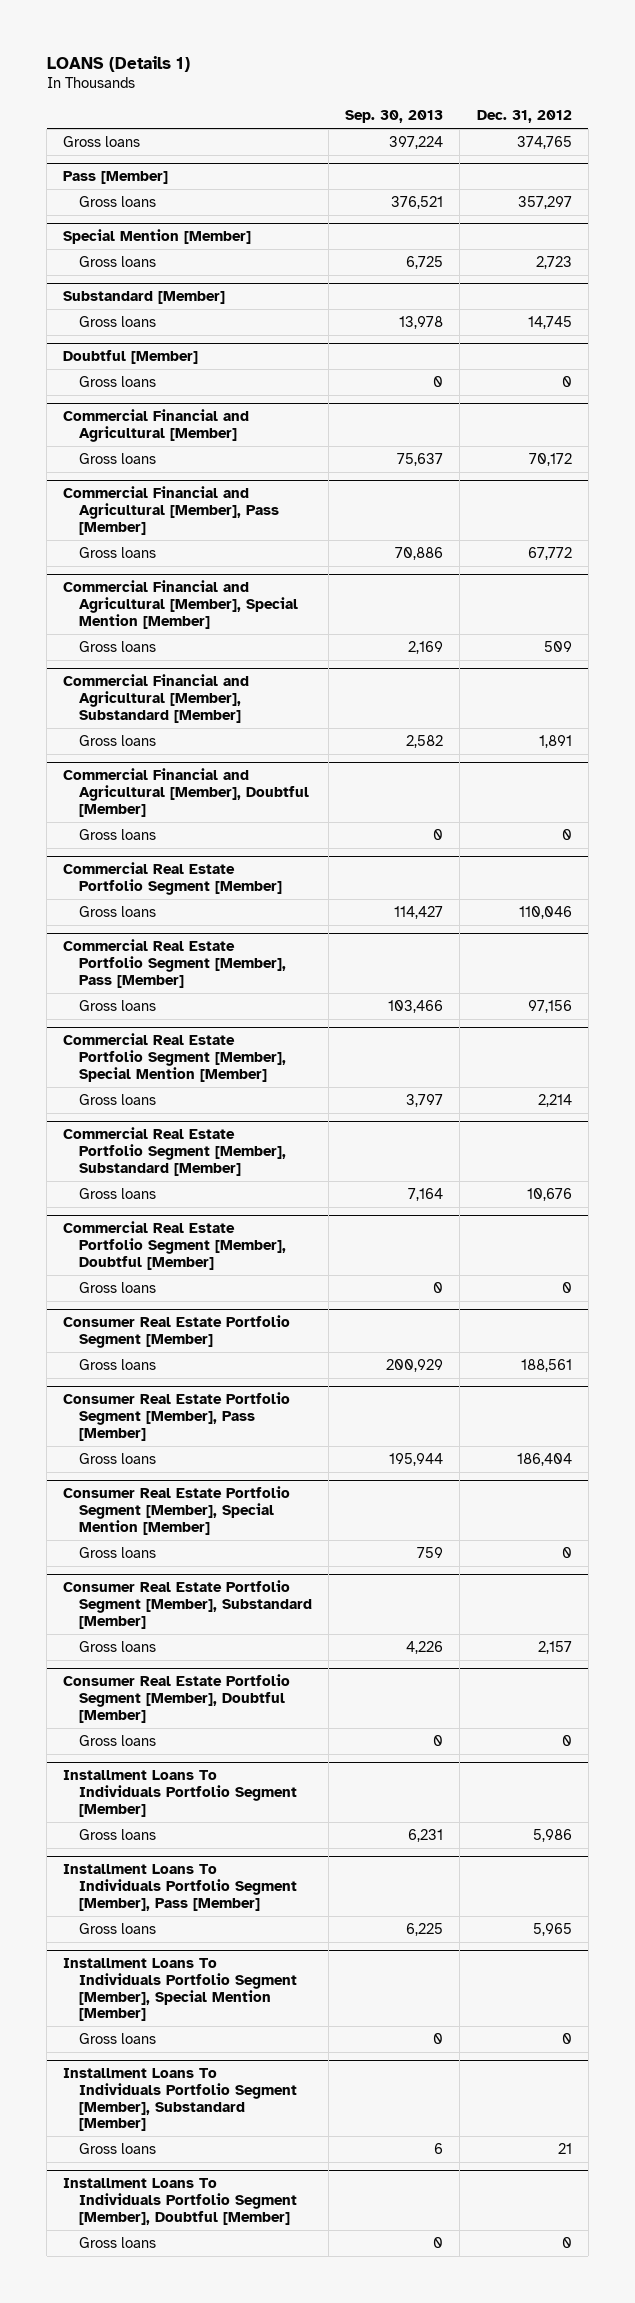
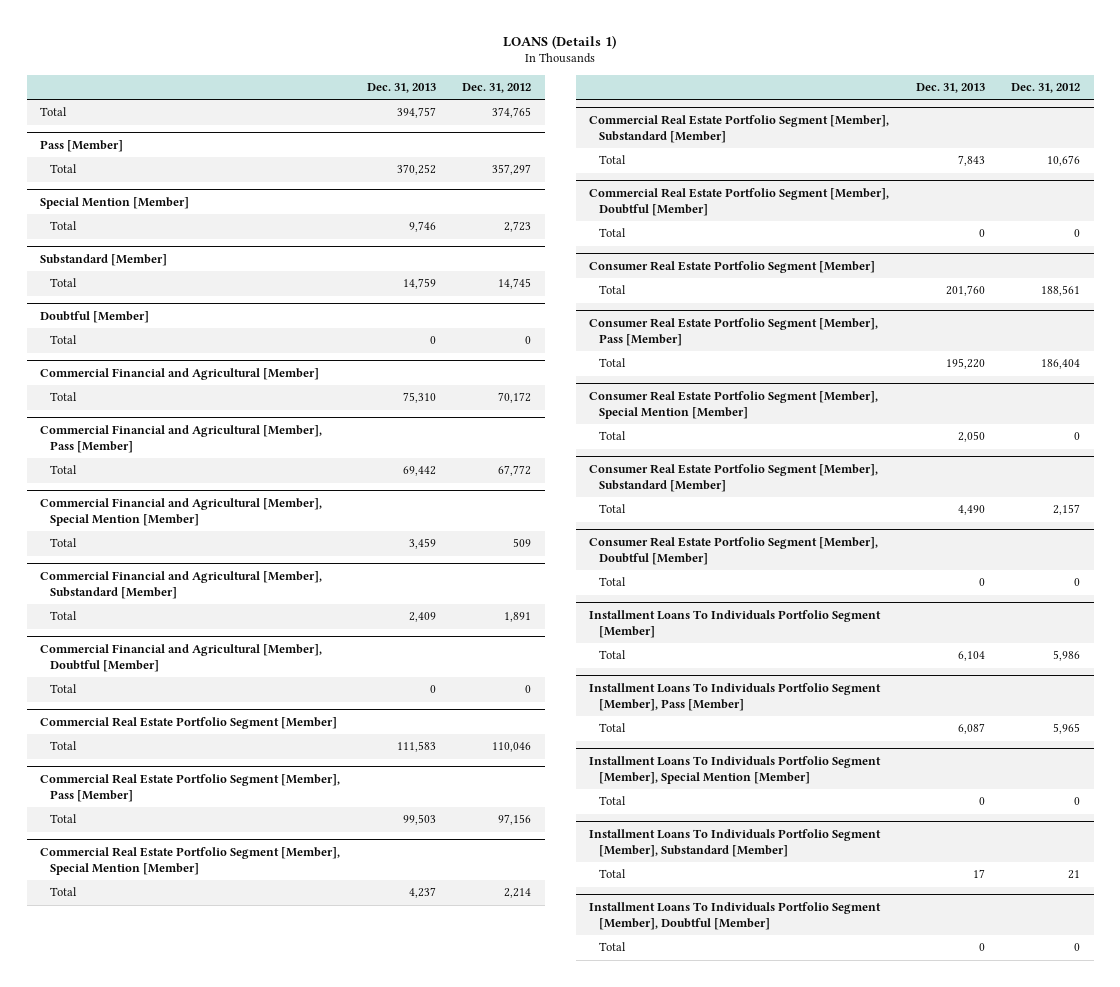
[345,110,444,124] Sep. 30, 2013 -> none
none -> [366,83,436,94] Dec. 31, 2013
[63,135,141,147] Gross loans -> [39,107,67,117] Total
[78,195,156,207] Gross loans -> [50,164,78,174] Total
[78,255,156,267] Gross loans -> [50,221,78,231] Total
[78,315,156,327] Gross loans -> [50,278,78,288] Total
[78,375,156,387] Gross loans -> [50,335,78,345] Total
[78,452,156,464] Gross loans -> [50,392,78,402] Total
[78,546,156,558] Gross loans -> [50,465,78,475] Total
[78,640,156,652] Gross loans -> [50,538,78,548] Total
[78,734,156,746] Gross loans -> [50,611,78,621] Total
[78,828,156,840] Gross loans -> [50,684,78,694] Total
[78,905,156,917] Gross loans -> [50,741,78,751] Total
[78,999,156,1011] Gross loans -> [50,814,78,824] Total
[78,1093,156,1105] Gross loans -> [50,887,78,897] Total
[78,1187,156,1199] Gross loans -> [599,155,627,165] Total
[78,1281,156,1293] Gross loans -> [599,228,627,238] Total
[78,1358,156,1370] Gross loans -> [599,285,627,295] Total
[78,1452,156,1464] Gross loans -> [599,358,627,368] Total
[78,1546,156,1558] Gross loans -> [599,431,627,441] Total
[78,1640,156,1652] Gross loans -> [599,504,627,514] Total
[78,1734,156,1746] Gross loans -> [599,577,627,587] Total
[78,1828,156,1840] Gross loans -> [599,650,627,660] Total
[78,1922,156,1934] Gross loans -> [599,723,627,733] Total
[78,2032,156,2044] Gross loans -> [599,796,627,806] Total
[78,2142,156,2154] Gross loans -> [599,869,627,879] Total
[78,2236,156,2248] Gross loans -> [599,942,627,952] Total

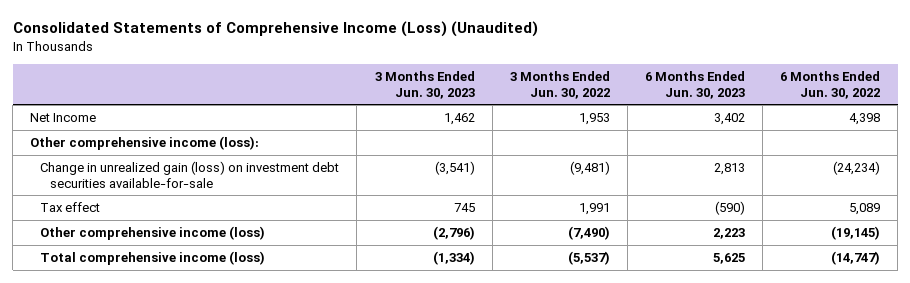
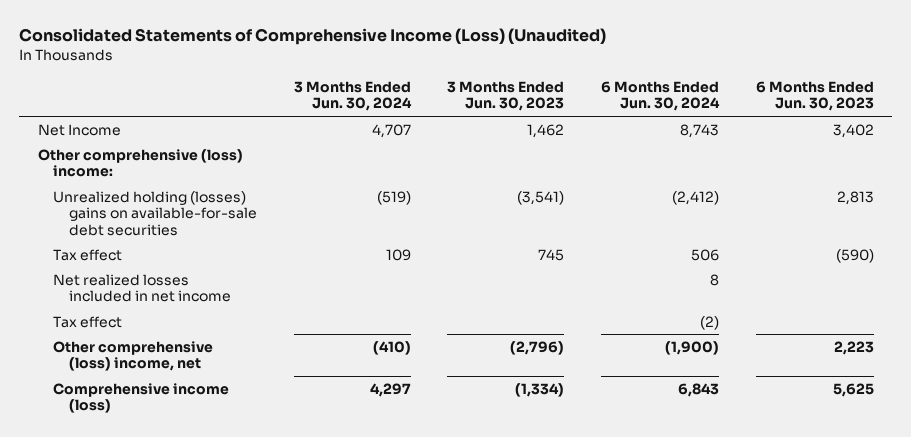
[509,71,610,99] 3 Months Ended Jun. 30, 2022 -> none
[780,71,881,99] 6 Months Ended Jun. 30, 2022 -> none
none -> [293,81,412,112] 3 Months Ended Jun. 30, 2024
none -> [600,81,720,112] 6 Months Ended Jun. 30, 2024
[30,136,260,151] Other comprehensive income (loss): -> [37,148,243,178] Other comprehensive (loss) income:
[40,161,340,188] Change in unrealized gain (loss) on investment debt securities available-for-sale -> [53,190,257,236] Unrealized holding (losses) gains on available-for-sale debt securities
none -> [53,273,231,303] Net realized losses included in net income
none -> [53,315,123,328] Tax effect
[40,226,266,241] Other comprehensive income (loss) -> [53,340,214,372] Other comprehensive (loss) income, net
[40,251,266,266] Total comprehensive income (loss) -> [53,382,230,414] Comprehensive income (loss)

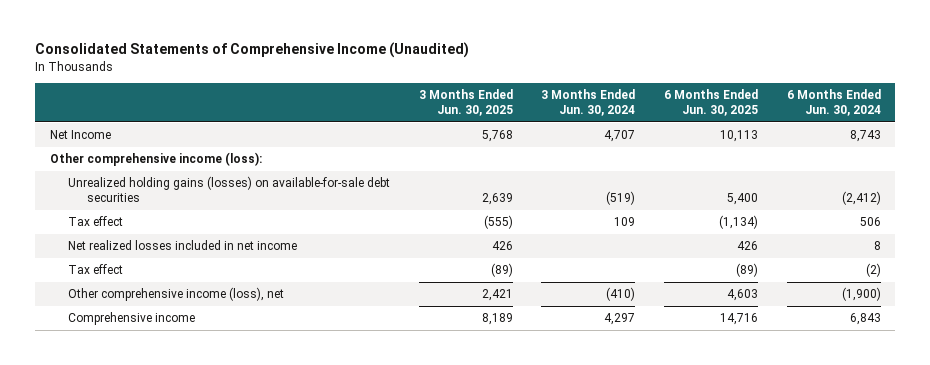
[19,28,607,46] Consolidated Statements of Comprehensive Income (Loss) (Unaudited) -> [35,42,470,59] Consolidated Statements of Comprehensive Income (Unaudited)
[447,81,565,112] 3 Months Ended Jun. 30, 2023 -> none
[755,81,874,112] 6 Months Ended Jun. 30, 2023 -> none
none -> [418,89,513,117] 3 Months Ended Jun. 30, 2025
none -> [663,89,758,117] 6 Months Ended Jun. 30, 2025
[37,148,243,178] Other comprehensive (loss) income: -> [49,152,262,167] Other comprehensive income (loss):
[53,190,257,236] Unrealized holding (losses) gains on available-for-sale debt securities -> [68,176,391,203] Unrealized holding gains (losses) on available-for-sale debt securities
[53,340,214,372] Other comprehensive (loss) income, net -> [68,287,285,302] Other comprehensive income (loss), net
[53,382,230,414] Comprehensive income (loss) -> [68,312,196,326] Comprehensive income

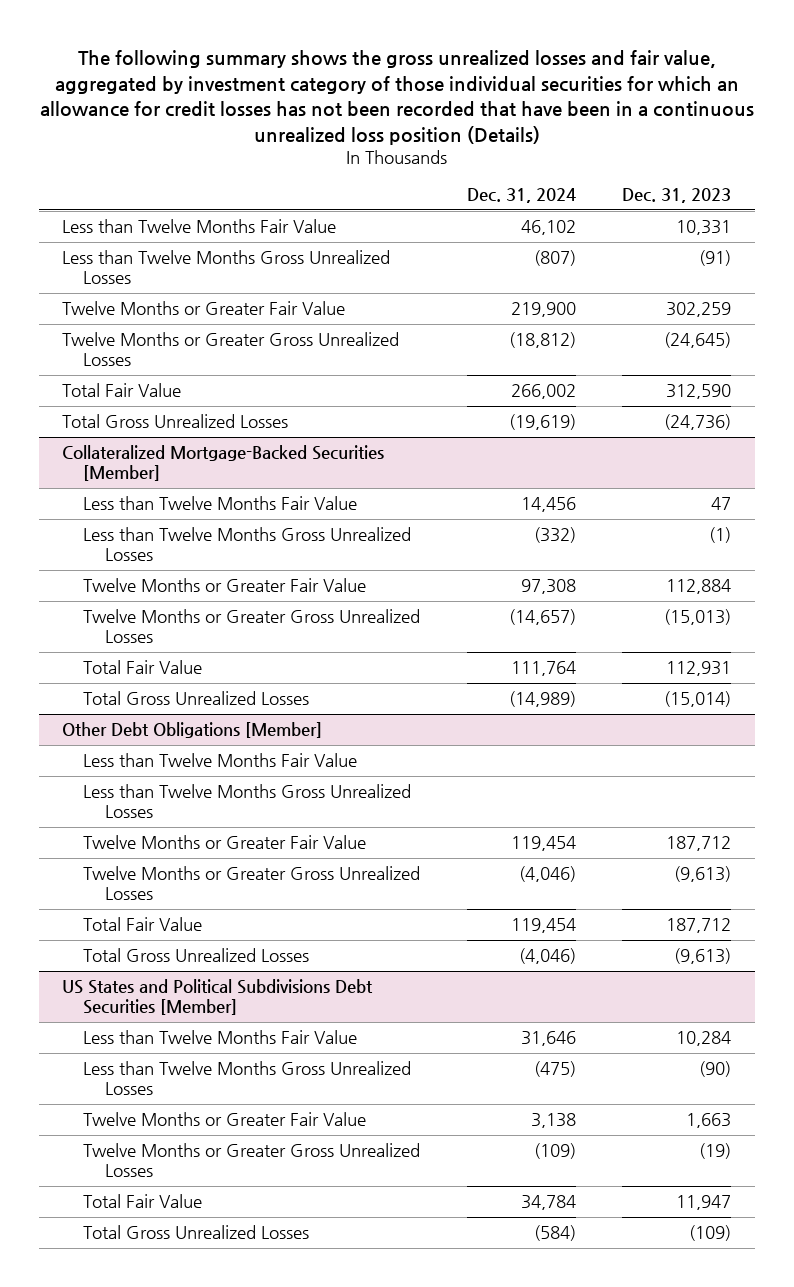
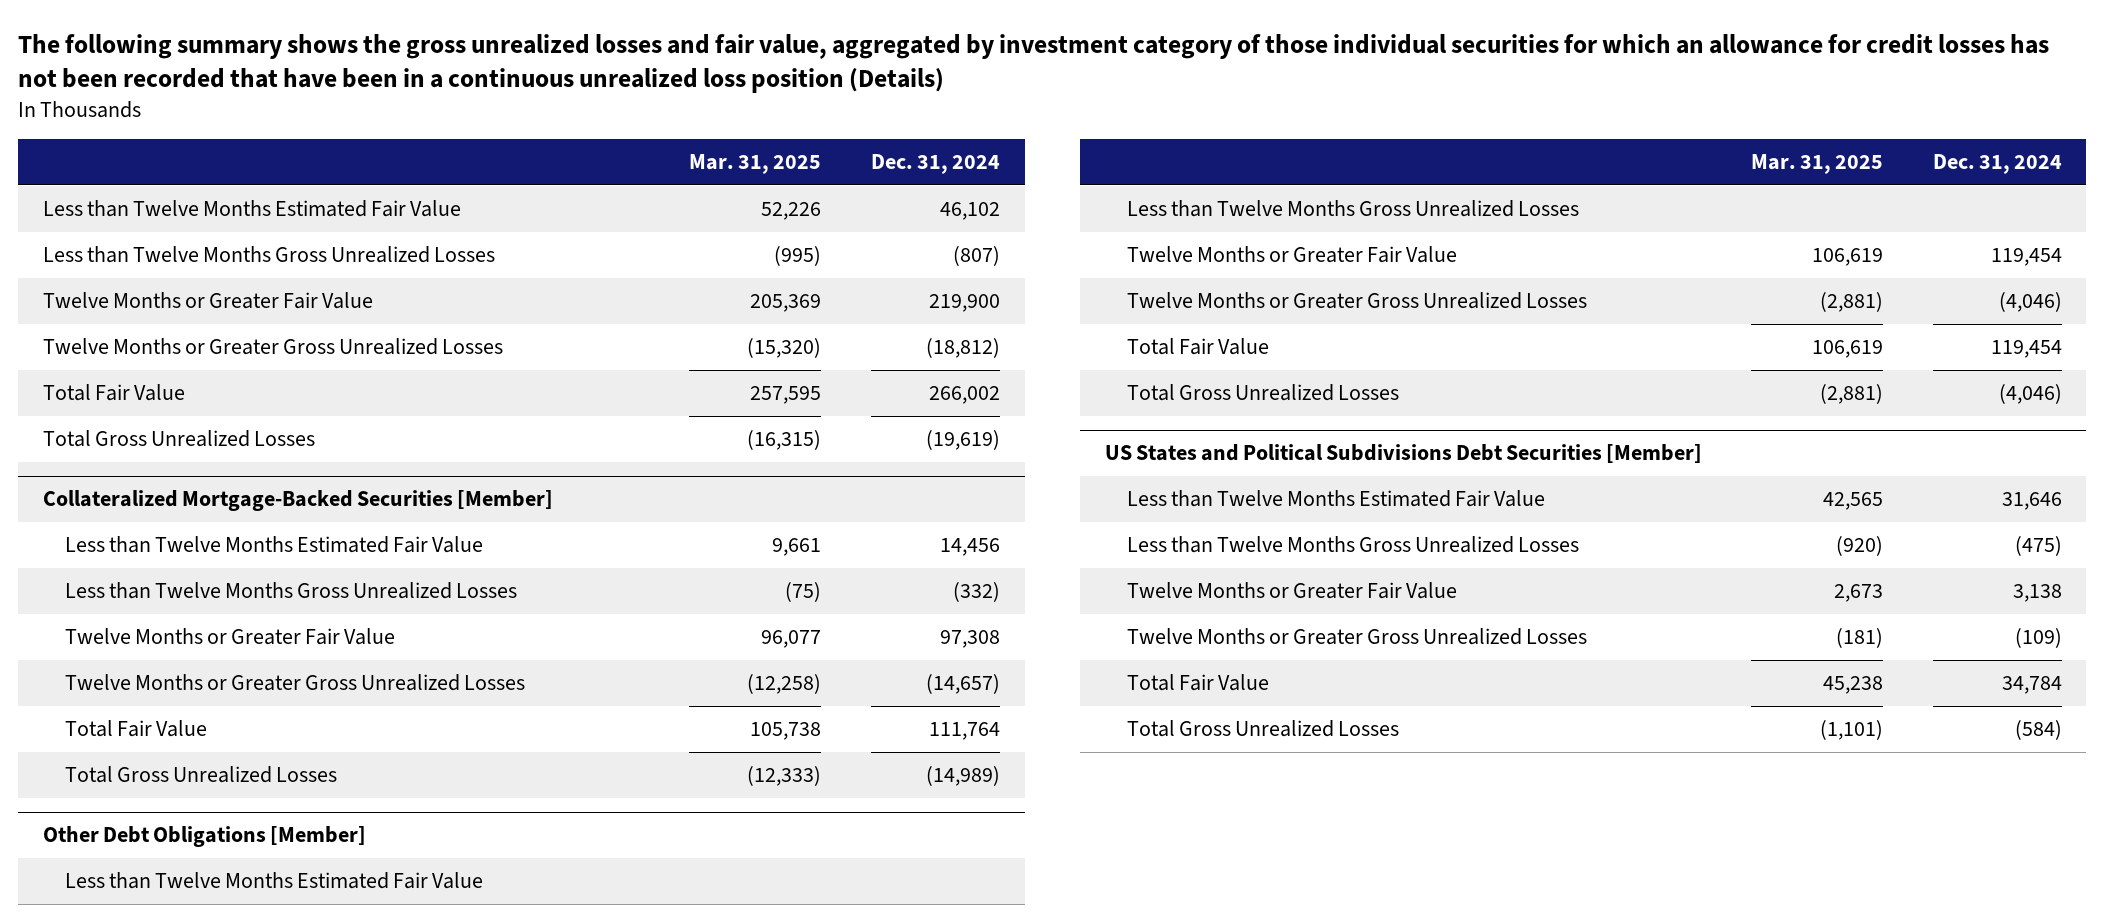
[622,188,732,204] Dec. 31, 2023 -> none
none -> [689,154,822,175] Mar. 31, 2025
[62,219,337,234] Less than Twelve Months Fair Value -> [42,200,461,218] Less than Twelve Months Estimated Fair Value
[83,496,358,511] Less than Twelve Months Fair Value -> [65,536,484,554] Less than Twelve Months Estimated Fair Value
[83,753,358,768] Less than Twelve Months Fair Value -> [65,872,484,890] Less than Twelve Months Estimated Fair Value
[83,1030,358,1045] Less than Twelve Months Fair Value -> [1127,490,1546,508] Less than Twelve Months Estimated Fair Value

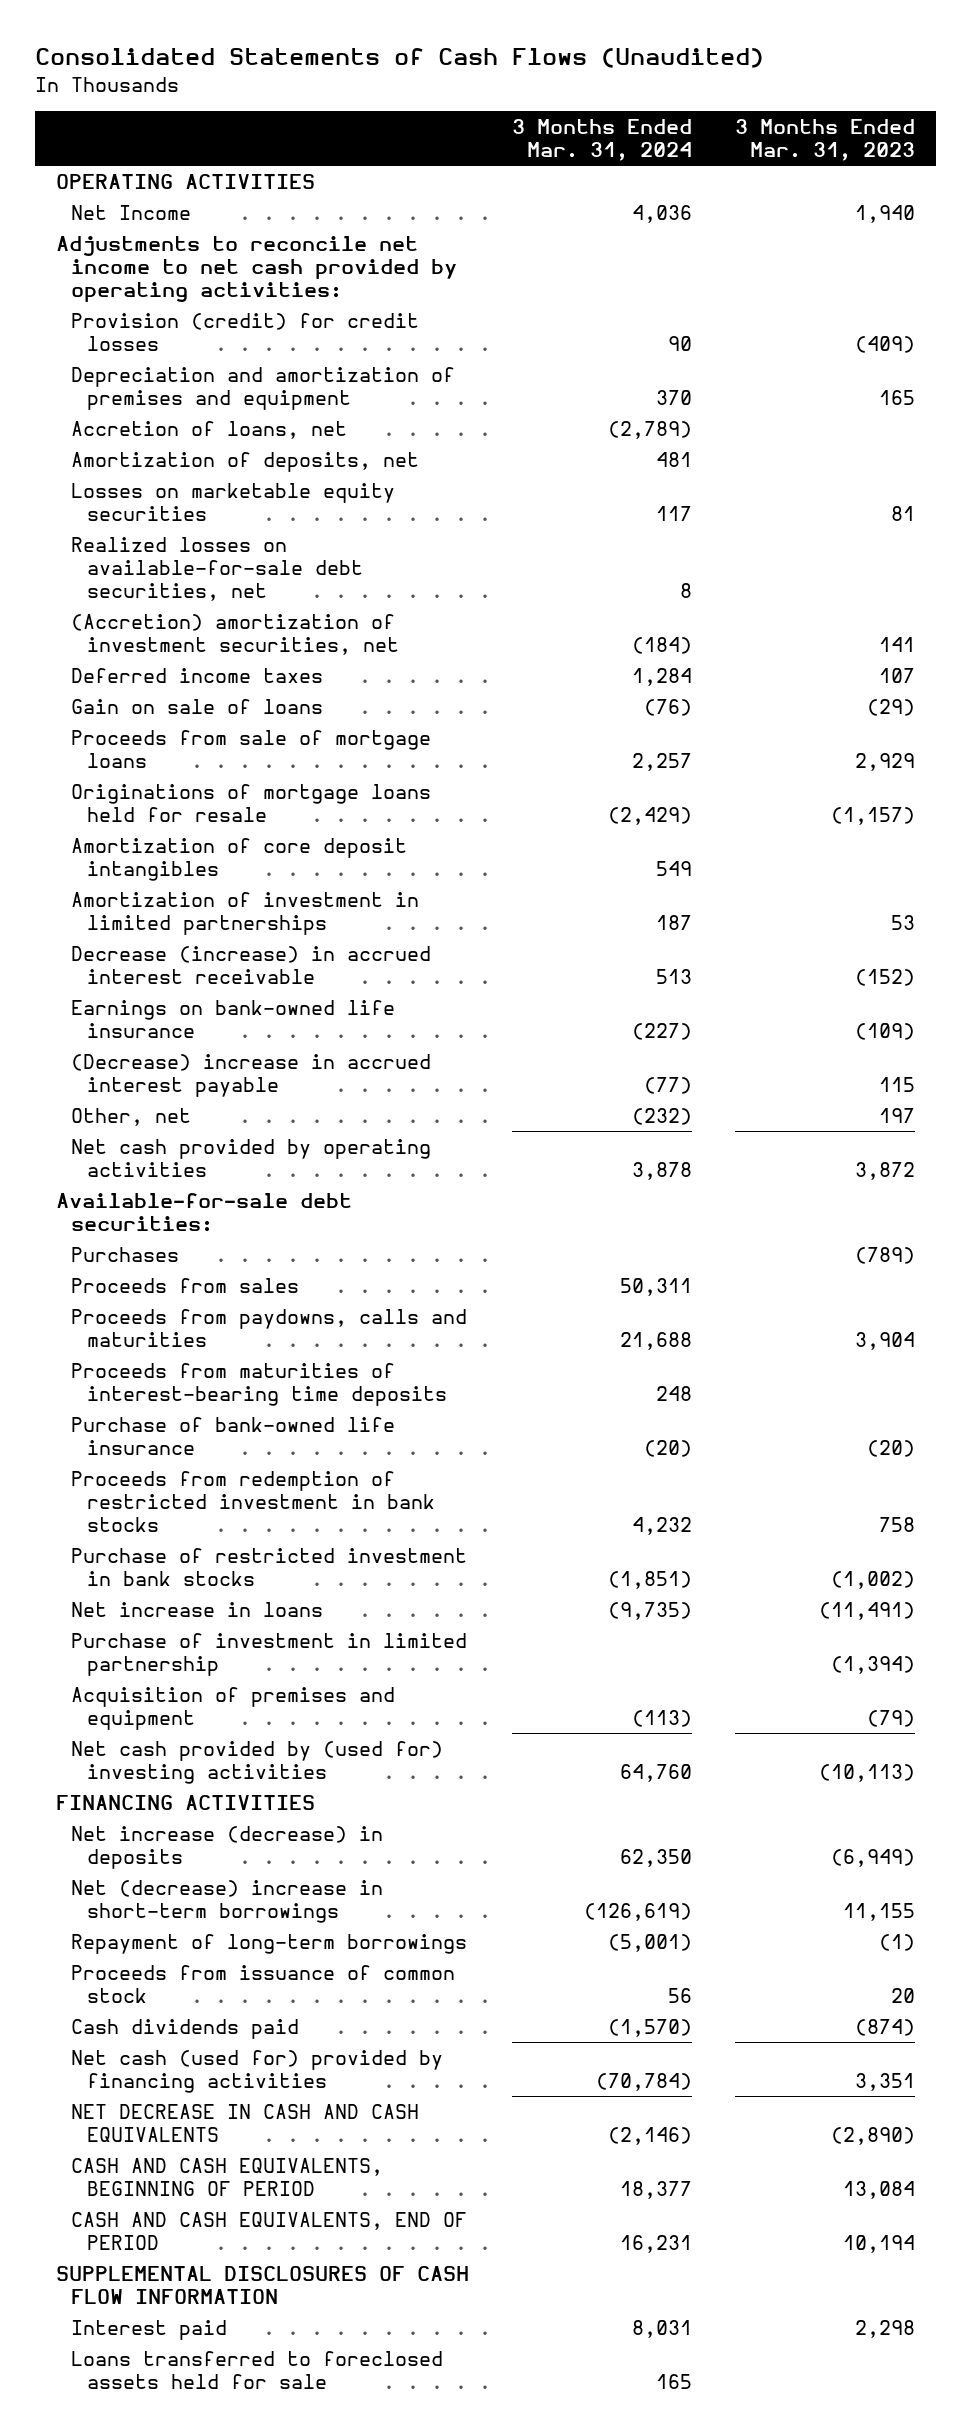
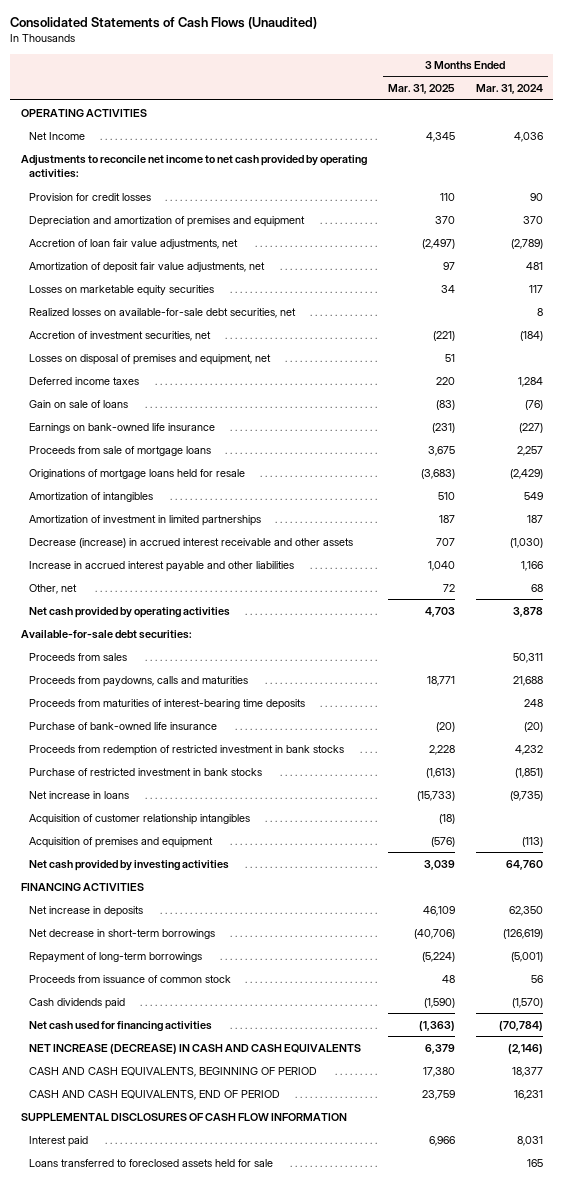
[734,119,915,162] 3 Months Ended Mar. 31, 2023 -> none
none -> [387,84,455,95] Mar. 31, 2025
[71,312,420,351] Provision (credit) for credit losses -> [29,192,152,201] Provision for credit losses
[71,420,348,439] Accretion of loans, net -> [29,238,239,249] Accretion of loan fair value adjustments, net
[71,451,420,472] Amortization of deposits, net -> [29,261,266,273] Amortization of deposit fair value adjustments, net
[71,613,399,655] (Accretion) amortization of investment securities, net -> [29,330,212,341] Accretion of investment securities, net
none -> [29,353,272,365] Losses on disposal of premises and equipment, net
[71,999,396,1038] Earnings on bank-owned life insurance -> [29,422,216,433] Earnings on bank-owned life insurance
[71,837,408,881] Amortization of core deposit intangibles -> [29,491,154,502] Amortization of intangibles
[71,945,432,984] Decrease (increase) in accrued interest receivable -> [29,537,354,548] Decrease (increase) in accrued interest receivable and other assets
[656,968,693,984] 513 -> [509,537,543,548] (1,030)
[71,1053,432,1097] (Decrease) increase in accrued interest payable -> [29,560,295,572] Increase in accrued interest payable and other liabilities
[644,1076,693,1094] (77) -> [520,560,543,571] 1,166
[632,1107,693,1125] (232) -> [530,583,543,592] 68
[71,1246,180,1262] Purchases -> none
[71,1632,468,1676] Purchase of investment in limited partnership -> none
none -> [29,813,251,825] Acquisition of customer relationship intangibles
[71,1740,444,1784] Net cash provided by (used for) investing activities -> [29,859,230,871] Net cash provided by investing activities
[71,1825,384,1869] Net increase (decrease) in deposits -> [29,905,144,917] Net increase in deposits
[71,1879,384,1923] Net (decrease) increase in short-term borrowings -> [29,928,216,939] Net decrease in short-term borrowings
[71,2049,444,2093] Net cash (used for) provided by financing activities -> [29,1020,213,1032] Net cash used for financing activities
[71,2103,420,2142] NET DECREASE IN CASH AND CASH EQUIVALENTS -> [29,1043,362,1054] NET INCREASE (DECREASE) IN CASH AND CASH EQUIVALENTS

